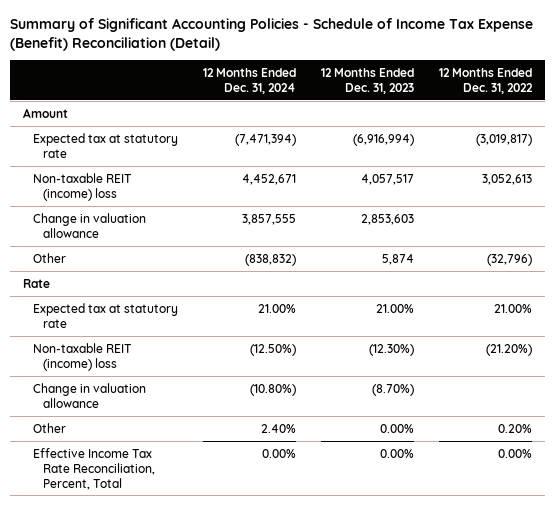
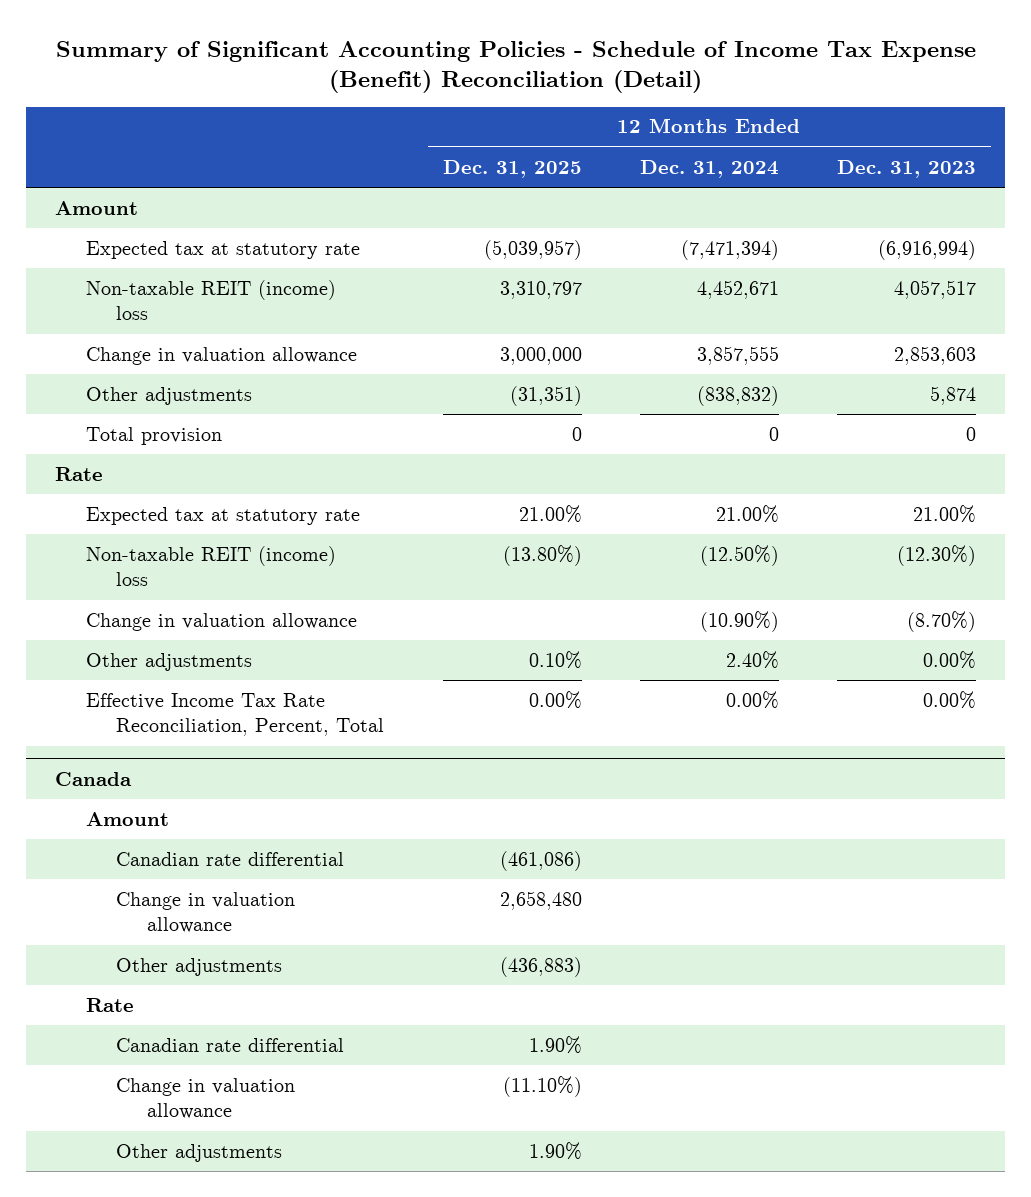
[439,67,534,94] 12 Months Ended Dec. 31, 2022 -> none
none -> [442,159,582,178] Dec. 31, 2025
[32,252,66,263] Other -> [85,386,252,405] Other adjustments
none -> [85,426,222,445] Total provision
[249,383,296,396] (10.80%) -> [699,610,779,632] (10.90%)
[32,422,66,433] Other -> [85,652,252,671] Other adjustments
none -> [55,771,133,786] Canada
none -> [85,811,169,826] Amount
none -> [116,851,345,866] Canadian rate differential
none -> [116,891,296,934] Change in valuation allowance
none -> [116,957,283,976] Other adjustments
none -> [85,997,134,1012] Rate
none -> [116,1037,345,1052] Canadian rate differential
none -> [116,1077,296,1120] Change in valuation allowance
none -> [116,1143,283,1162] Other adjustments

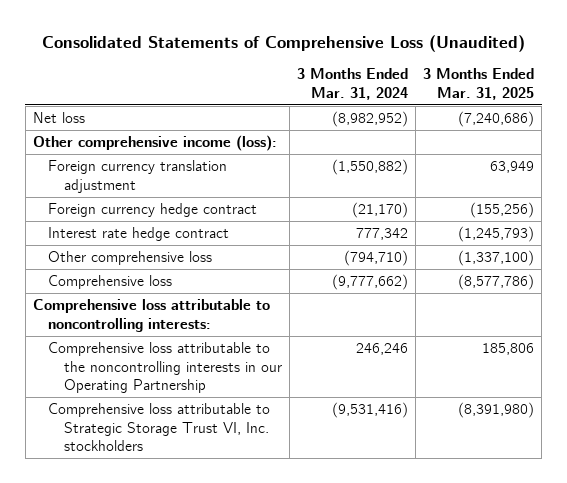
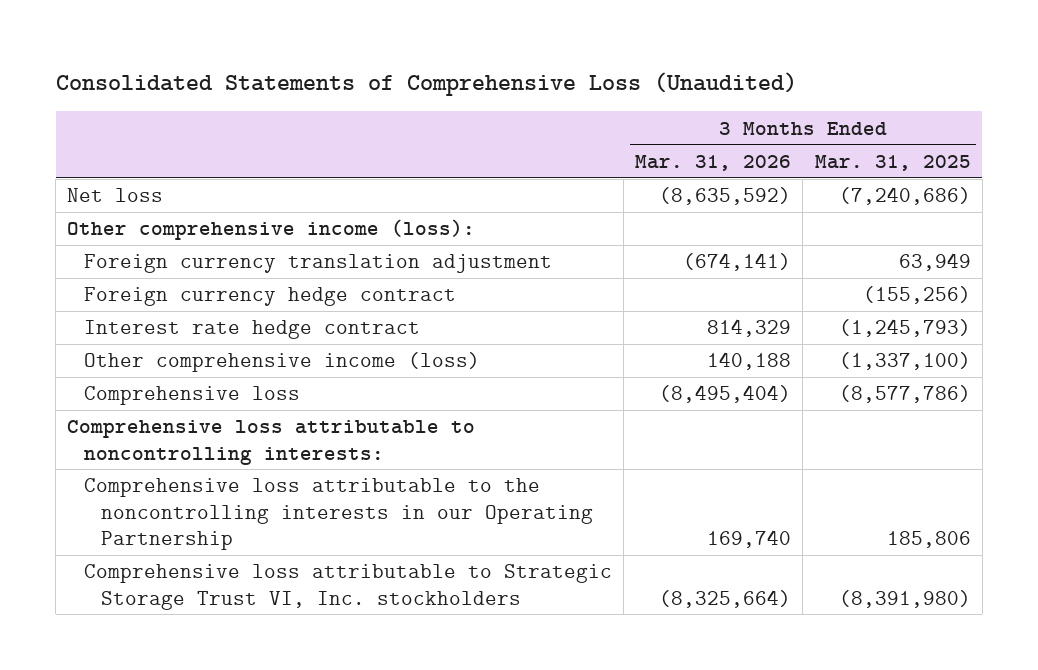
[297,67,409,100] 3 Months Ended Mar. 31, 2024 -> none
none -> [635,154,792,171] Mar. 31, 2026
[48,250,213,265] Other comprehensive loss -> [84,352,481,373] Other comprehensive income (loss)

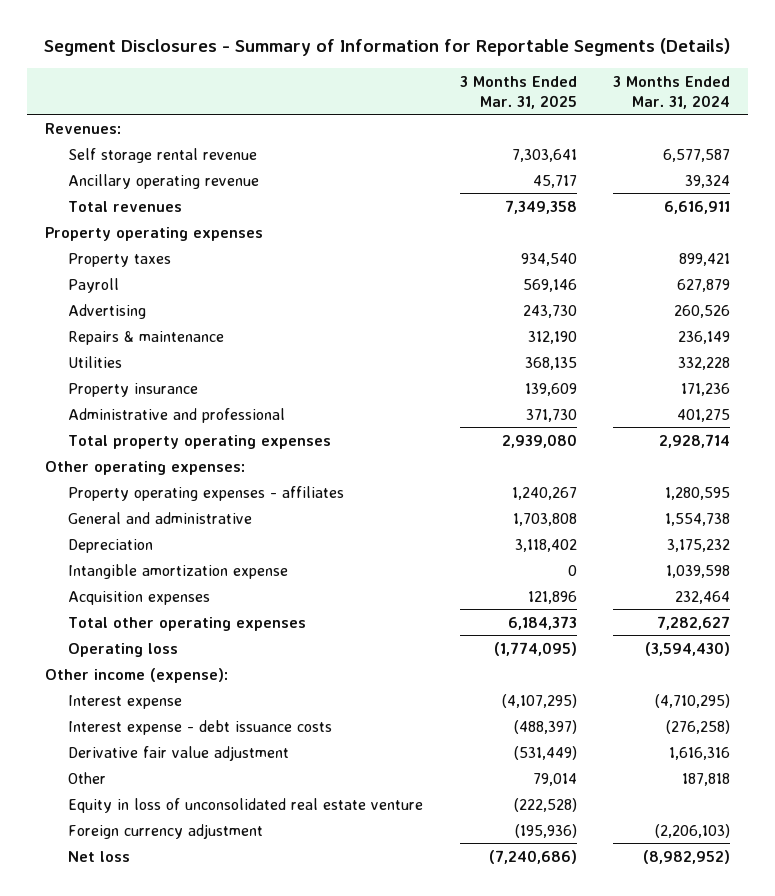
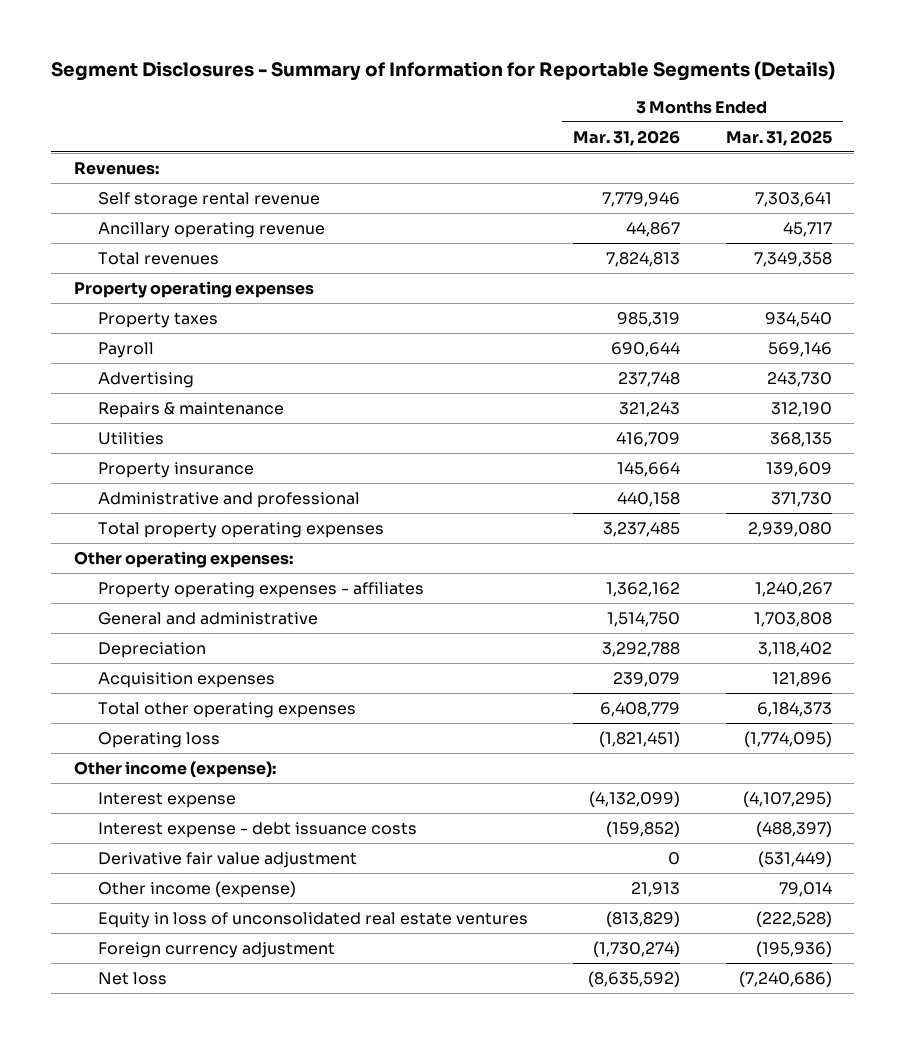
[613,75,731,109] 3 Months Ended Mar. 31, 2024 -> none
none -> [573,129,681,146] Mar. 31, 2026
[68,563,289,579] Intangible amortization expense -> none
[68,771,107,784] Other -> [98,880,297,898] Other income (expense)
[68,797,424,813] Equity in loss of unconsolidated real estate venture -> [98,911,529,928] Equity in loss of unconsolidated real estate ventures

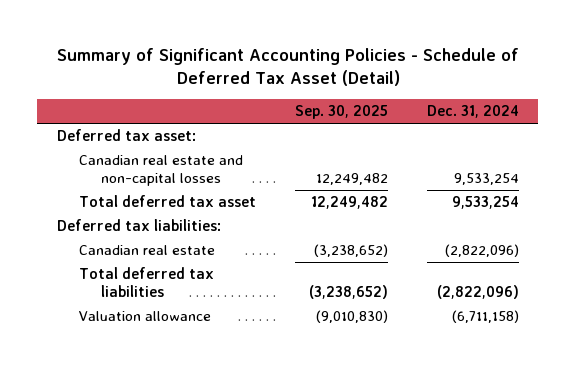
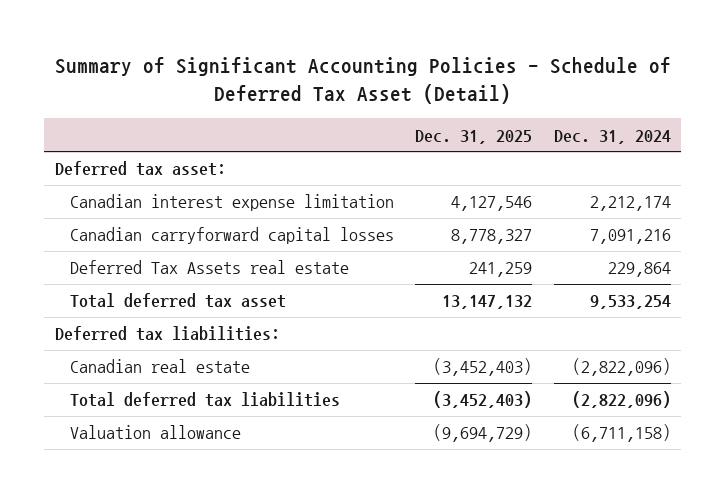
[294,105,388,120] Sep. 30, 2025 -> none
none -> [415,129,533,144] Dec. 31, 2025
none -> [70,194,395,212] Canadian interest expense limitation
[79,154,244,187] Canadian real estate and non-capital losses -> [70,227,395,245] Canadian carryforward capital losses
[453,173,519,186] 9,533,254 -> [589,229,671,245] 7,091,216
none -> [70,260,350,275] Deferred Tax Assets real estate

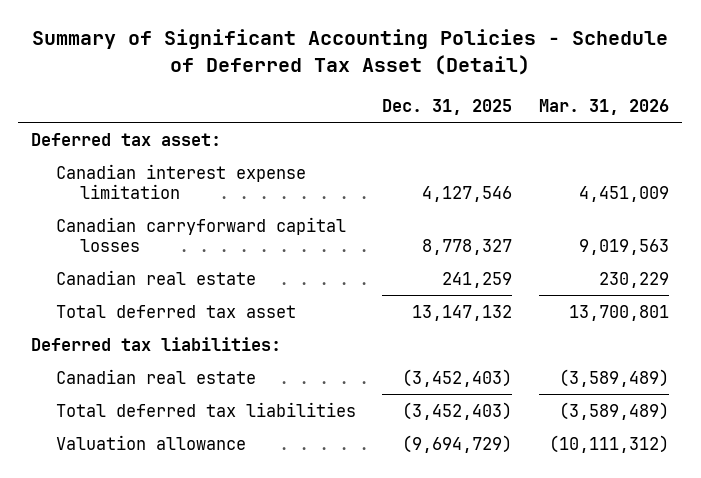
[553,129,671,144] Dec. 31, 2024 -> none
none -> [539,98,670,115] Mar. 31, 2026
[70,260,350,275] Deferred Tax Assets real estate -> [55,269,256,285] Canadian real estate

